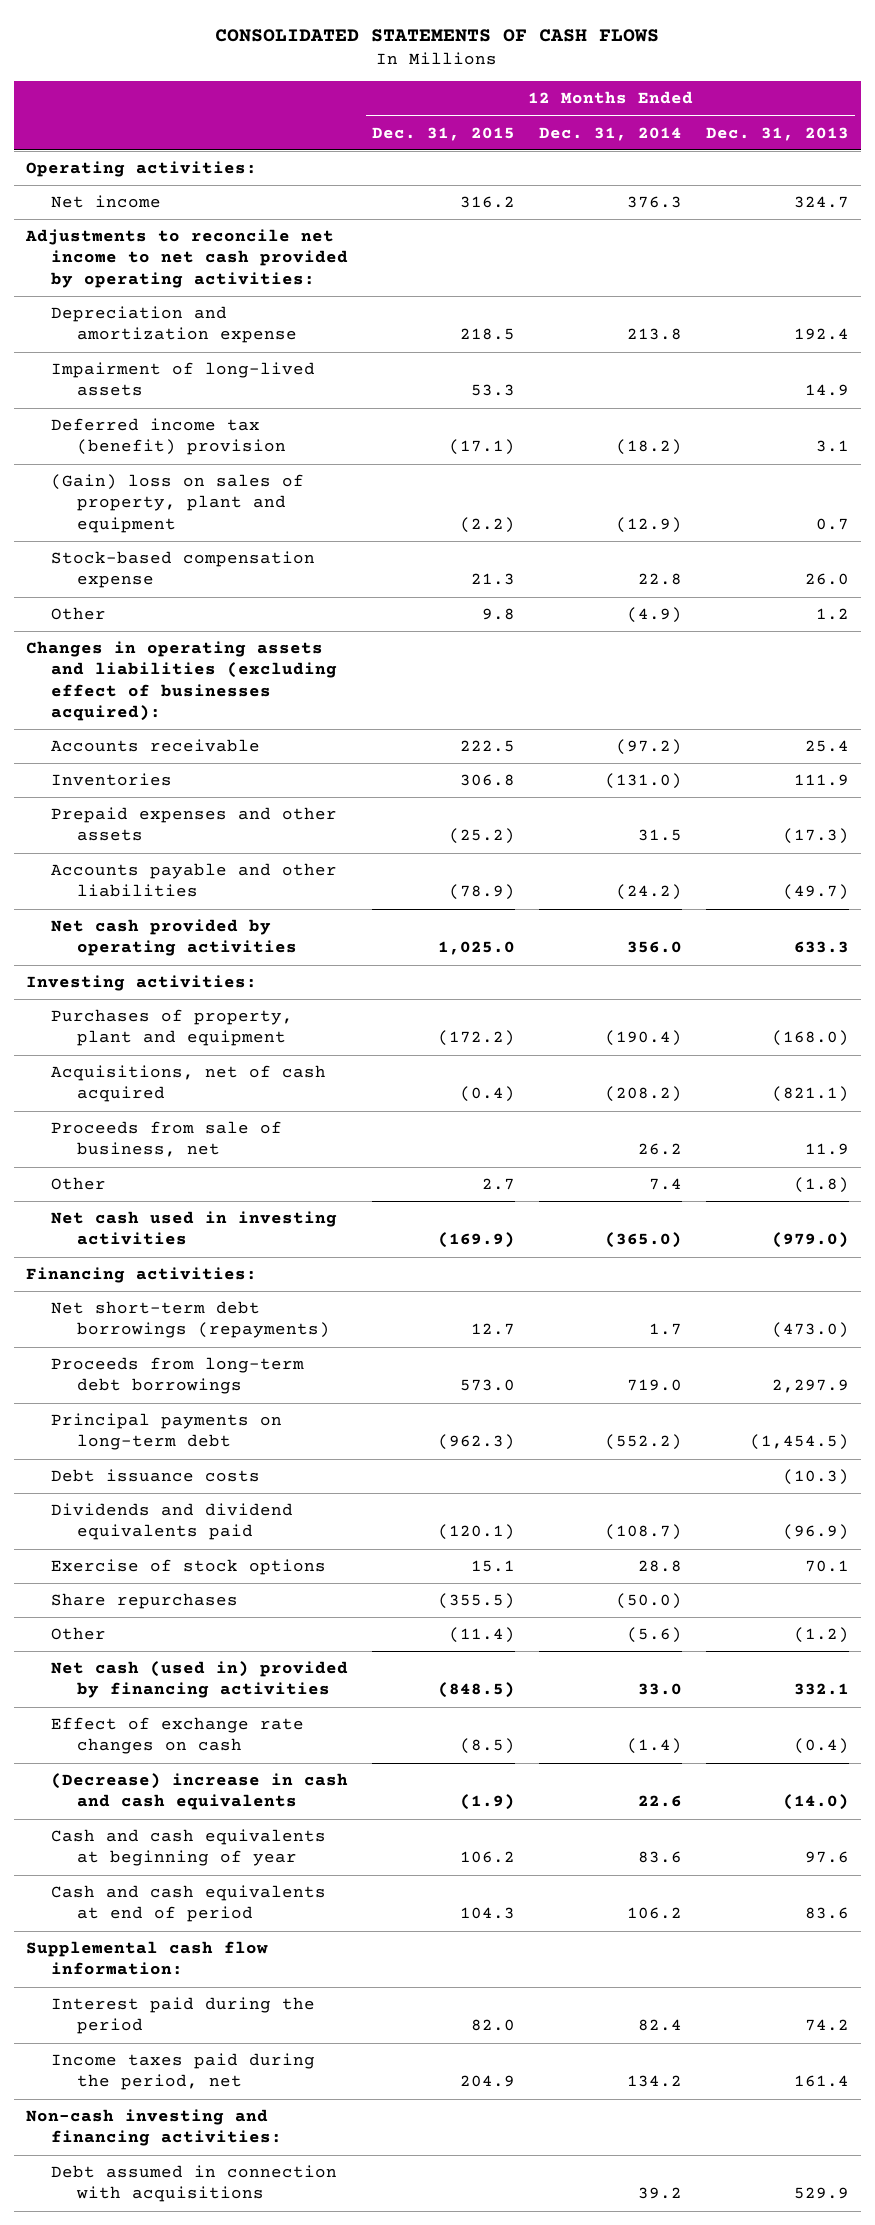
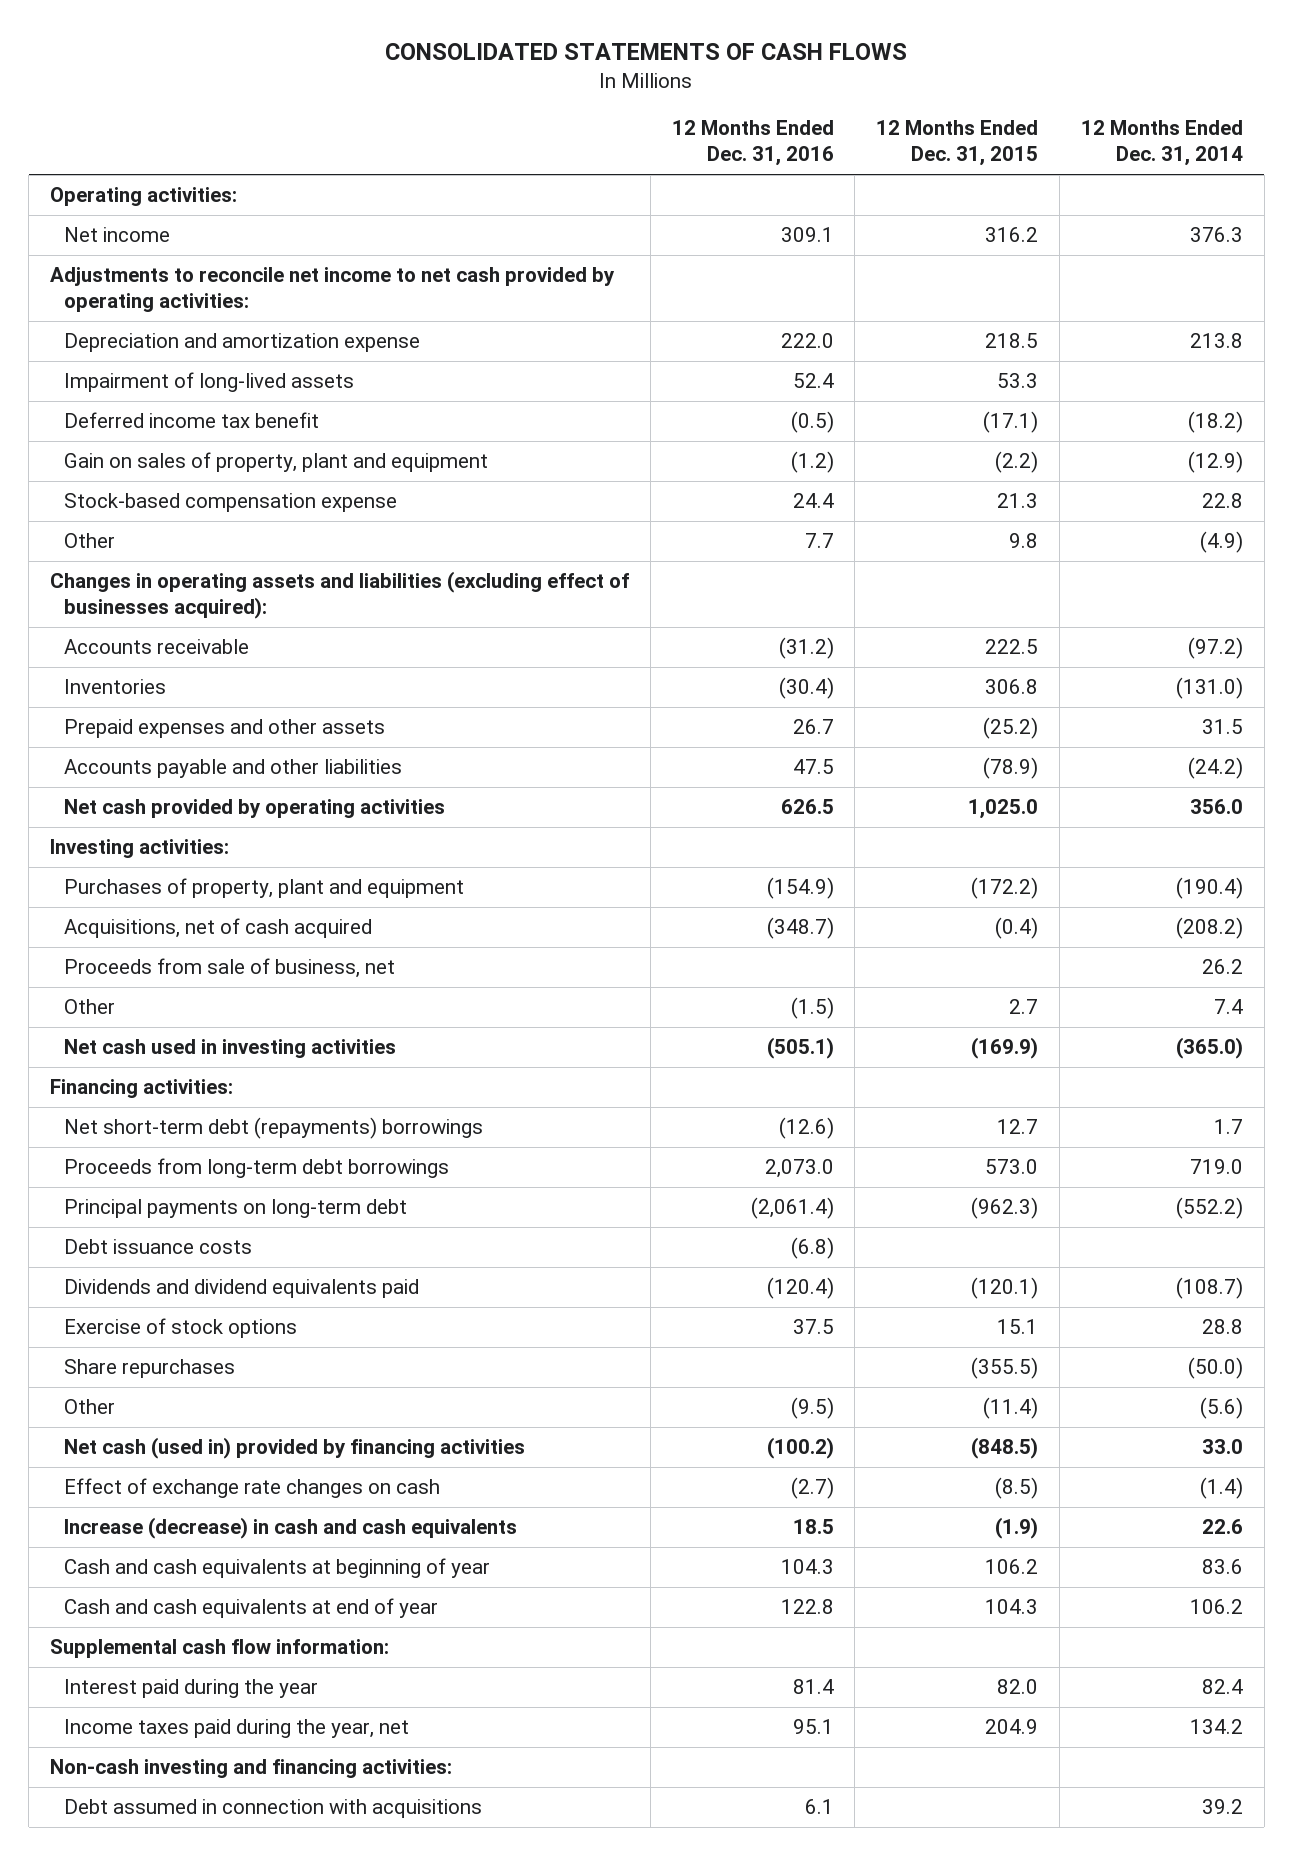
[705,126,849,141] Dec. 31, 2013 -> none
none -> [671,120,834,167] 12 Months Ended Dec. 31, 2016
[51,418,286,456] Deferred income tax (benefit) provision -> [64,412,320,429] Deferred income tax benefit
[51,474,305,533] (Gain) loss on sales of property, plant and equipment -> [64,452,489,473] Gain on sales of property, plant and equipment
[51,1301,330,1339] Net short-term debt borrowings (repayments) -> [64,1117,484,1140] Net short-term debt (repayments) borrowings
[51,1773,349,1811] (Decrease) increase in cash and cash equivalents -> [64,1517,518,1540] Increase (decrease) in cash and cash equivalents
[51,1885,327,1923] Cash and cash equivalents at end of period -> [64,1598,439,1619] Cash and cash equivalents at end of year
[51,1997,316,2035] Interest paid during the period -> [64,1679,319,1699] Interest paid during the year
[51,2053,316,2091] Income taxes paid during the period, net -> [64,1719,410,1739] Income taxes paid during the year, net

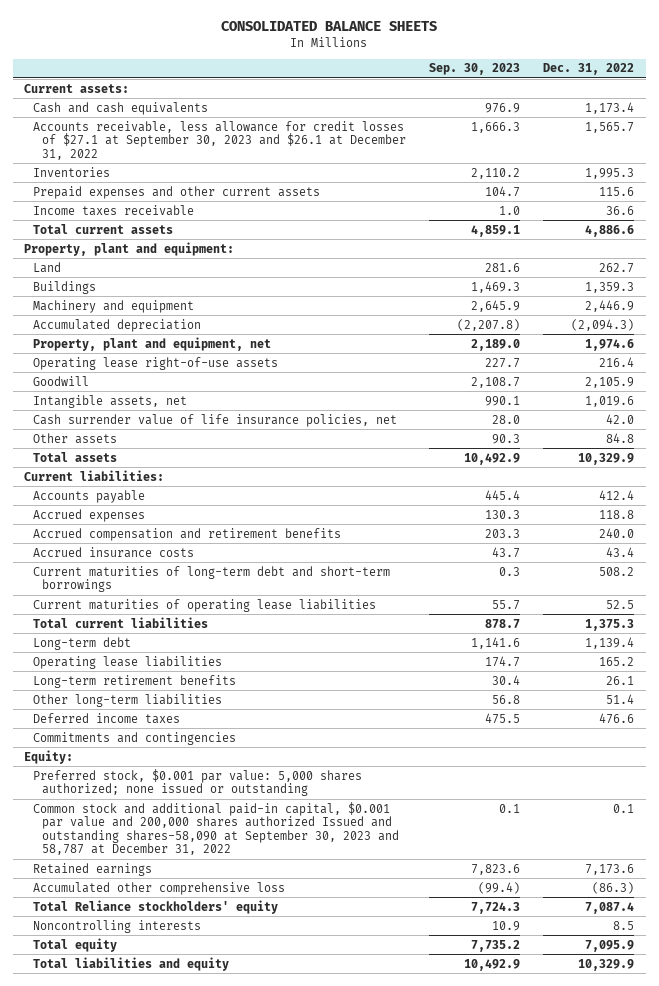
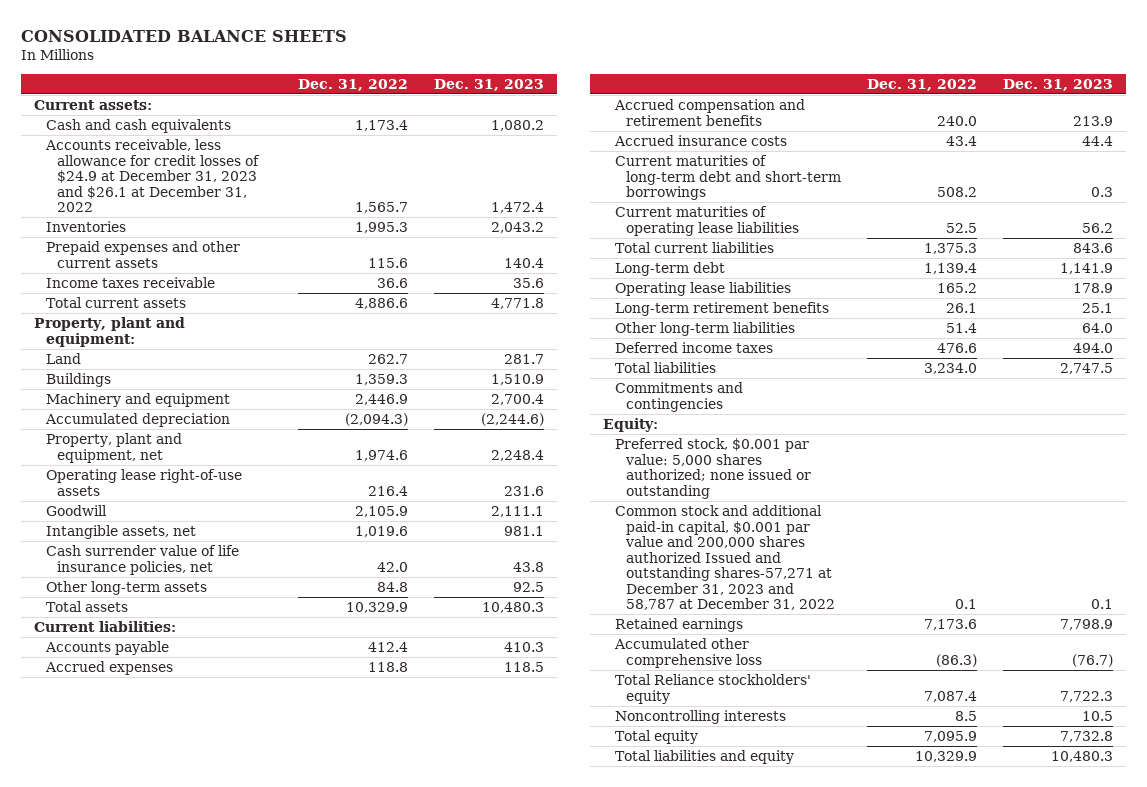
[429,63,521,76] Sep. 30, 2023 -> none
none -> [433,78,544,91] Dec. 31, 2023
[33,120,407,160] Accounts receivable, less allowance for credit losses of $27.1 at September 30, 2023 and $26.1 at December 31, 2022 -> [44,138,261,213] Accounts receivable, less allowance for credit losses of $24.9 at December 31, 2023 and $26.1 at December 31, 2022
[33,432,118,444] Other assets -> [45,580,207,595] Other long-term assets
none -> [614,361,716,373] Total liabilities
[33,801,400,856] Common stock and additional paid-in capital, $0.001 par value and 200,000 shares authorized Issued and outstanding shares-58,090 at September 30, 2023 and 58,787 at December 31, 2022 -> [614,504,836,611] Common stock and additional paid-in capital, $0.001 par value and 200,000 shares authorized Issued and outstanding shares-57,271 at December 31, 2023 and 58,787 at December 31, 2022

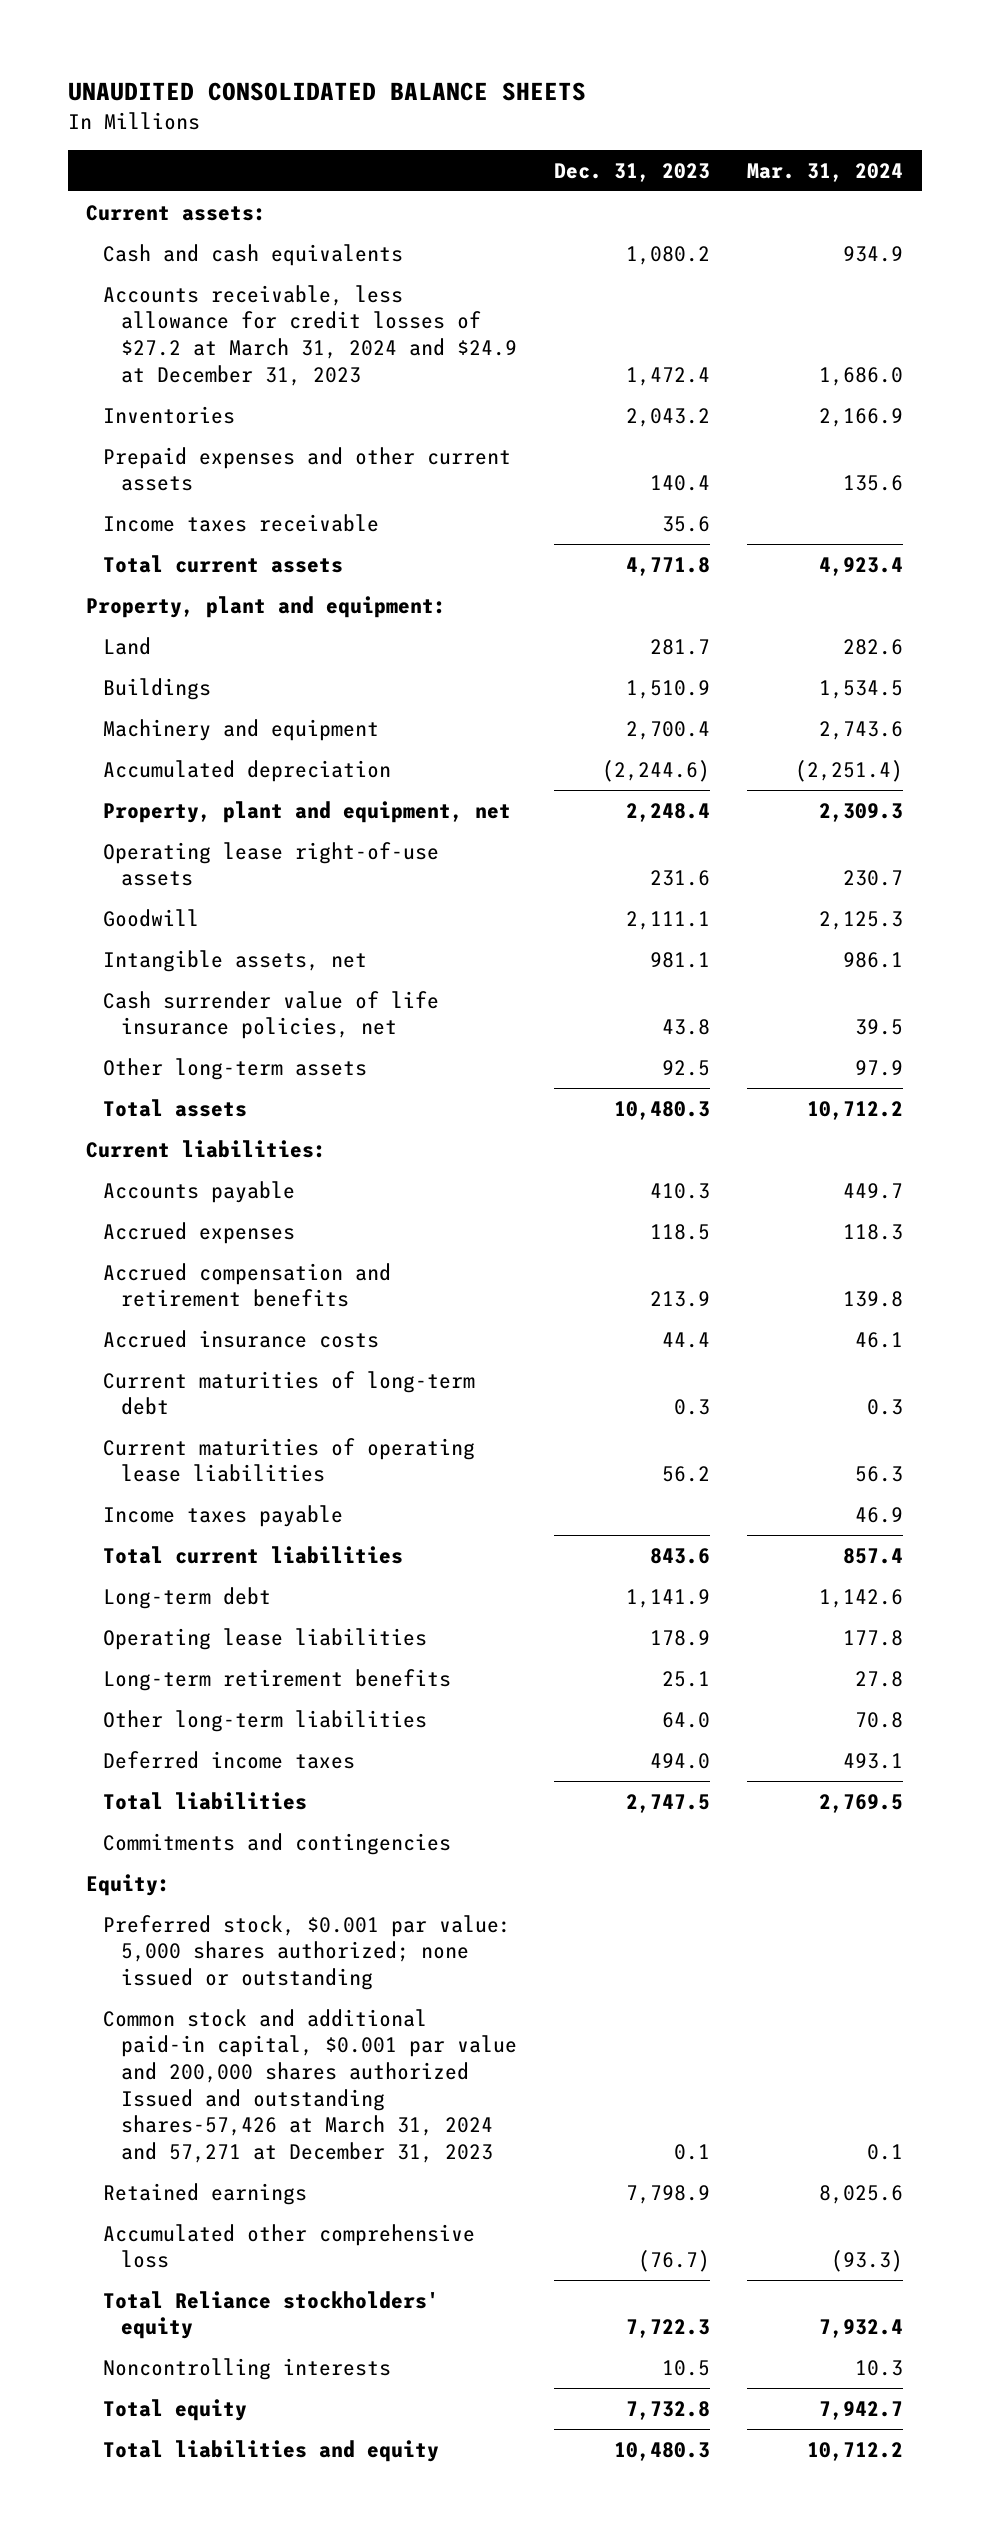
[21,30,348,43] CONSOLIDATED BALANCE SHEETS -> [67,82,586,102] UNAUDITED CONSOLIDATED BALANCE SHEETS
[298,78,409,91] Dec. 31, 2022 -> none
none -> [747,162,904,182] Mar. 31, 2024
[44,138,261,213] Accounts receivable, less allowance for credit losses of $24.9 at December 31, 2023 and $26.1 at December 31, 2022 -> [103,284,517,386] Accounts receivable, less allowance for credit losses of $27.2 at March 31, 2024 and $24.9 at December 31, 2023
[614,154,842,201] Current maturities of long-term debt and short-term borrowings -> [103,1370,476,1416] Current maturities of long-term debt
none -> [103,1504,344,1527] Income taxes payable
[614,504,836,611] Common stock and additional paid-in capital, $0.001 par value and 200,000 shares authorized Issued and outstanding shares-57,271 at December 31, 2023 and 58,787 at December 31, 2022 -> [103,2008,517,2164] Common stock and additional paid-in capital, $0.001 par value and 200,000 shares authorized Issued and outstanding shares-57,426 at March 31, 2024 and 57,271 at December 31, 2023

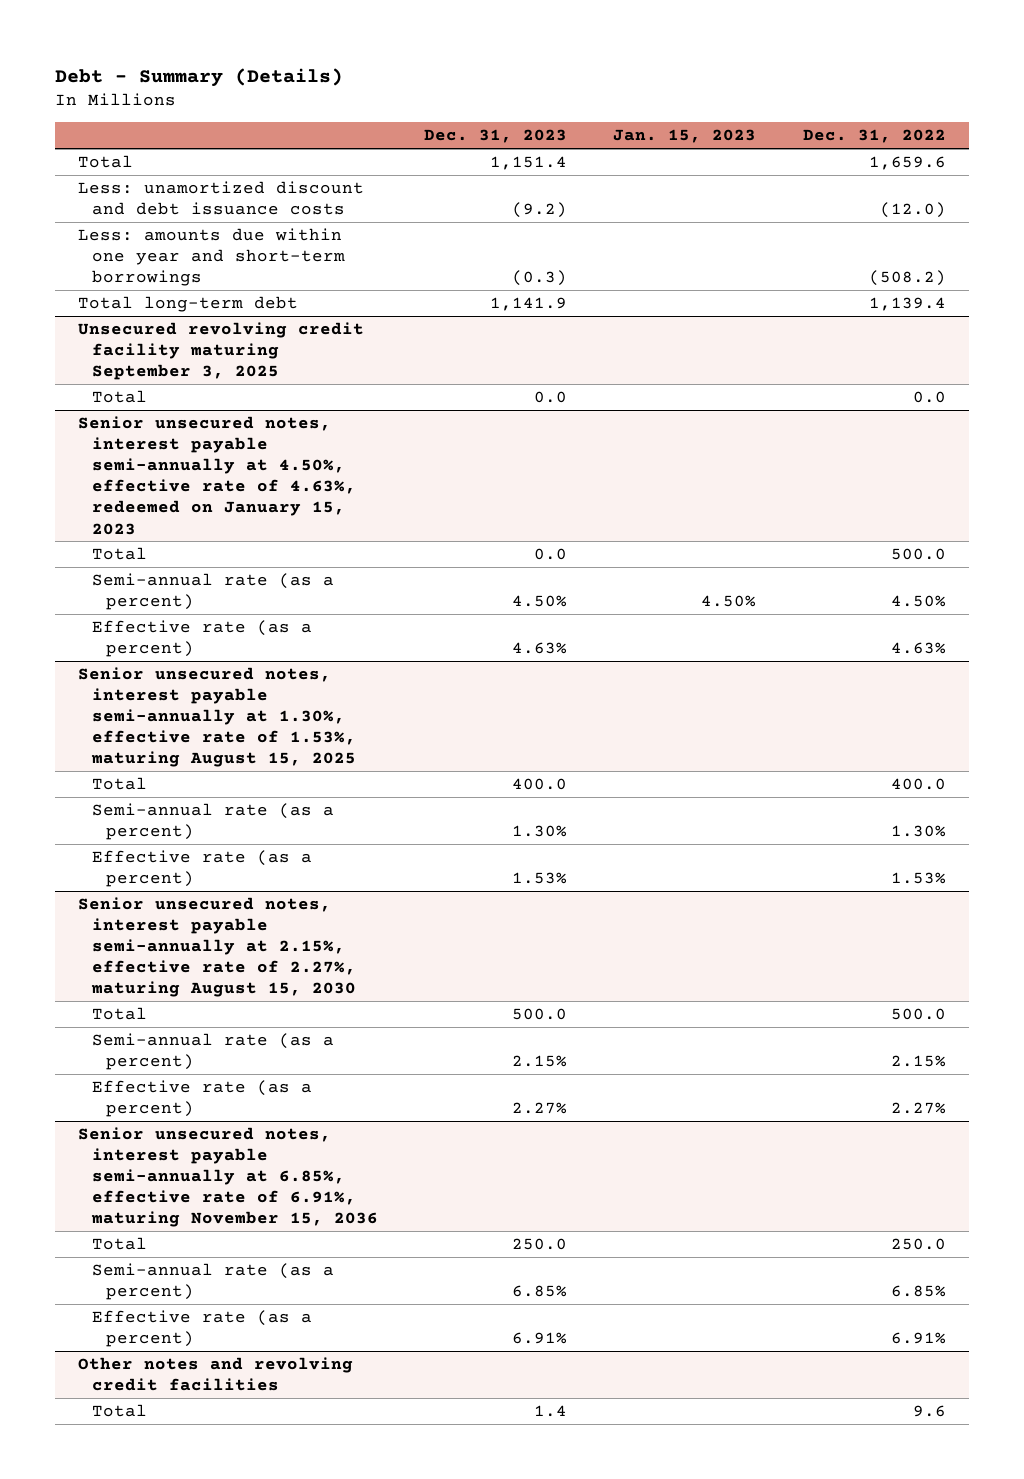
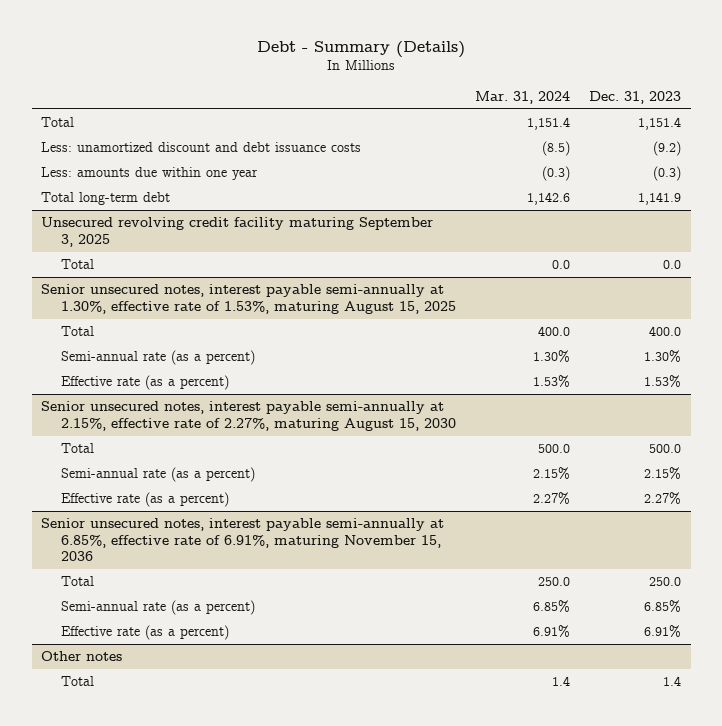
[613,129,757,144] Jan. 15, 2023 -> none
[802,129,946,144] Dec. 31, 2022 -> none
none -> [474,90,570,104] Mar. 31, 2024
[78,227,345,287] Less: amounts due within one year and short-term borrowings -> [41,167,259,181] Less: amounts due within one year
[78,415,356,535] Senior unsecured notes, interest payable semi-annually at 4.50%, effective rate of 4.63%, redeemed on January 15, 2023 -> none
[91,546,147,560] Total -> none
[91,572,334,610] Semi-annual rate (as a percent) -> none
[91,619,312,657] Effective rate (as a percent) -> none
[78,1356,354,1391] Other notes and revolving credit facilities -> [41,651,123,662] Other notes

